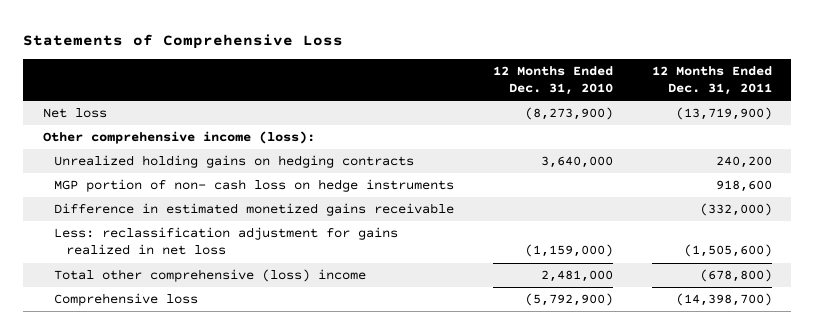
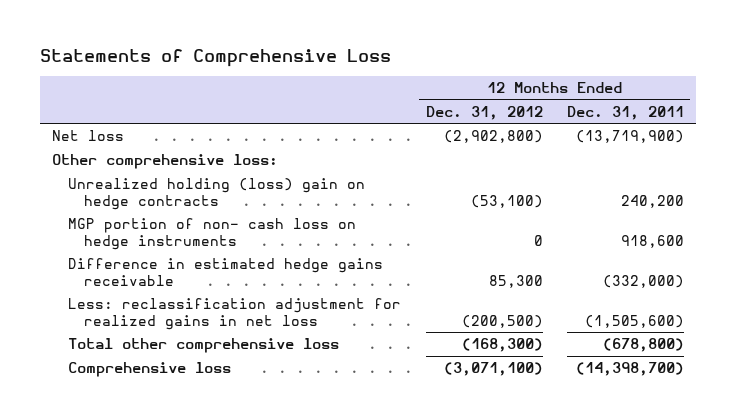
[492,65,613,96] 12 Months Ended Dec. 31, 2010 -> none
none -> [425,106,543,121] Dec. 31, 2012
[42,131,315,145] Other comprehensive income (loss): -> [52,154,279,170] Other comprehensive loss:
[54,155,415,169] Unrealized holding gains on hedging contracts -> [68,178,366,210] Unrealized holding (loss) gain on hedge contracts
[54,203,455,217] Difference in estimated monetized gains receivable -> [68,258,384,286] Difference in estimated hedge gains receivable
[54,227,399,256] Less: reclassification adjustment for gains realized in net loss -> [68,298,402,330] Less: reclassification adjustment for realized gains in net loss
[54,269,367,283] Total other comprehensive (loss) income -> [68,338,340,354] Total other comprehensive loss

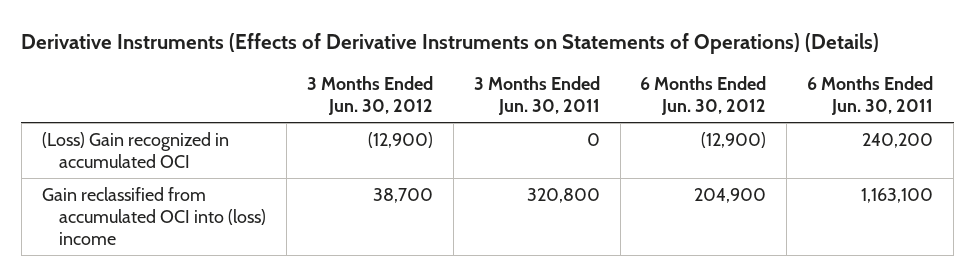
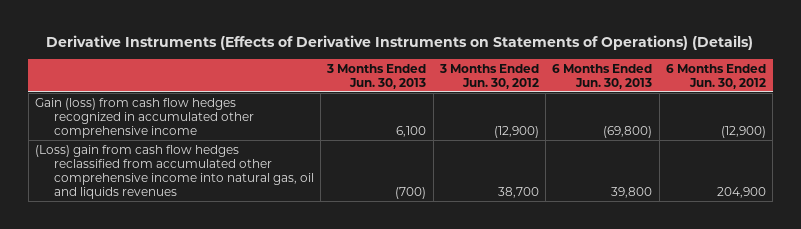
[473,75,600,115] 3 Months Ended Jun. 30, 2011 -> none
[807,75,934,115] 6 Months Ended Jun. 30, 2011 -> none
none -> [326,63,427,89] 3 Months Ended Jun. 30, 2013
none -> [552,63,653,89] 6 Months Ended Jun. 30, 2013
[41,131,229,168] (Loss) Gain recognized in accumulated OCI -> [34,97,254,138] Gain (loss) from cash flow hedges recognized in accumulated other comprehensive income
[41,186,266,245] Gain reclassified from accumulated OCI into (loss) income -> [34,144,314,199] (Loss) gain from cash flow hedges reclassified from accumulated other comprehensive income into natural gas, oil and liquids revenues

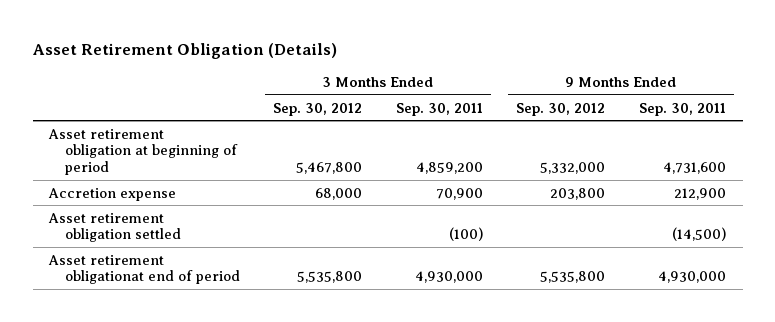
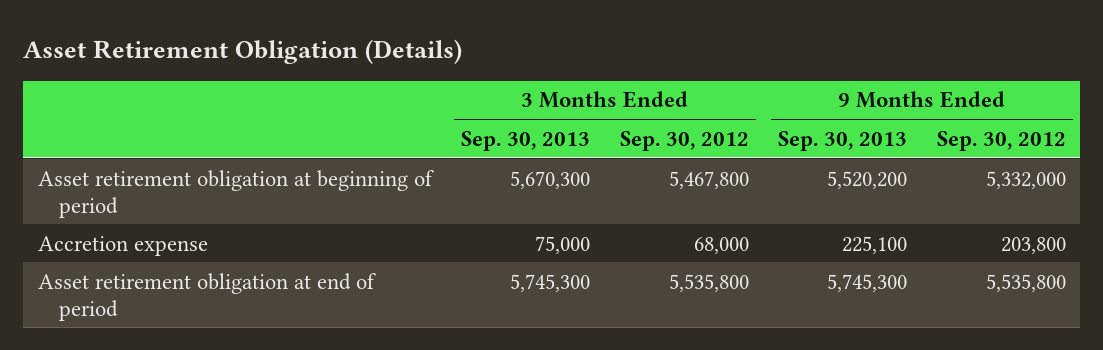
[395,102,483,116] Sep. 30, 2011 -> none
[638,102,726,116] Sep. 30, 2011 -> none
none -> [461,130,591,151] Sep. 30, 2013
none -> [778,130,908,151] Sep. 30, 2013
[48,212,181,243] Asset retirement obligation settled -> none
[48,254,240,285] Asset retirement obligationat end of period -> [37,272,376,321] Asset retirement obligation at end of period

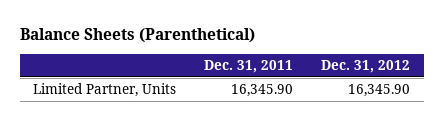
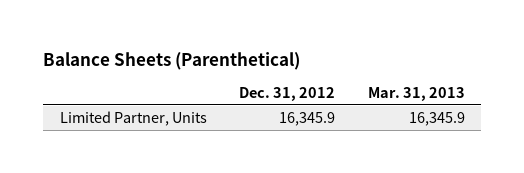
[204,60,294,74] Dec. 31, 2011 -> none
none -> [367,86,465,101] Mar. 31, 2013
[348,84,411,98] 16,345.90 -> [279,112,336,127] 16,345.9

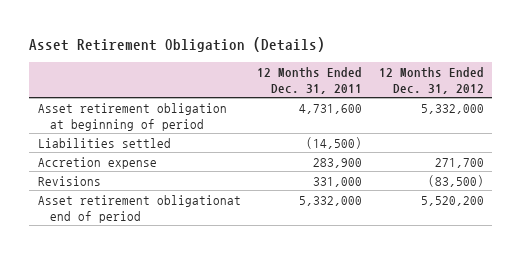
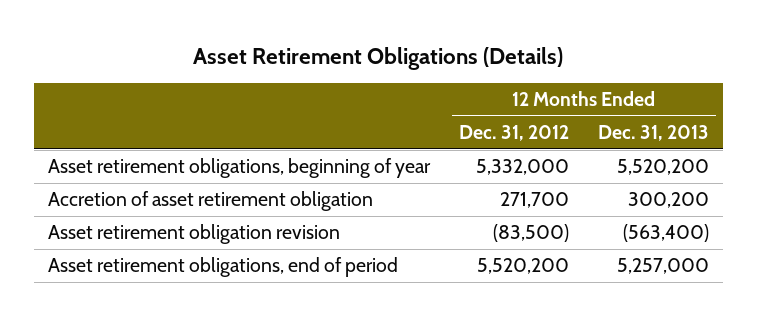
[29,37,326,53] Asset Retirement Obligation (Details) -> [193,46,564,70] Asset Retirement Obligations (Details)
[257,66,363,94] 12 Months Ended Dec. 31, 2011 -> none
none -> [597,125,709,142] Dec. 31, 2013
[37,137,171,148] Liabilities settled -> none
[37,102,227,131] Asset retirement obligation at beginning of period -> [48,158,432,179] Asset retirement obligations, beginning of year
[37,156,157,169] Accretion expense -> [48,191,374,212] Accretion of asset retirement obligation
[37,175,101,186] Revisions -> [48,224,341,245] Asset retirement obligation revision
[37,194,241,223] Asset retirement obligationat end of period -> [48,257,399,278] Asset retirement obligations, end of period

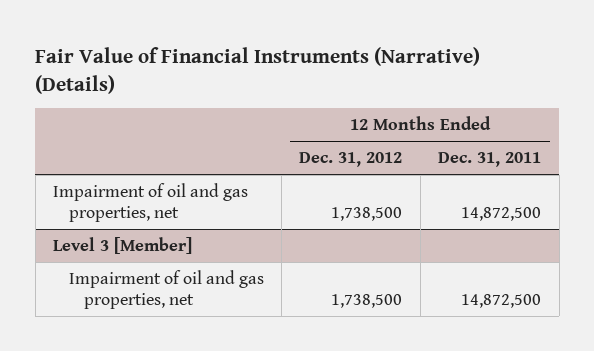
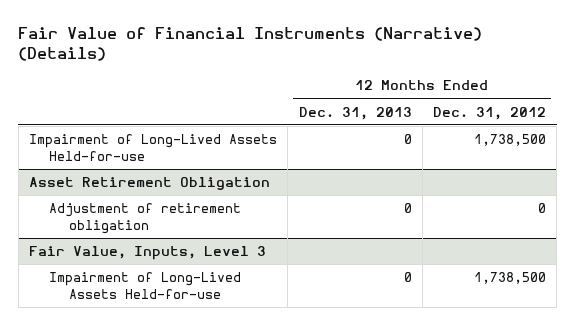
[438,152,542,168] Dec. 31, 2011 -> none
none -> [298,106,412,120] Dec. 31, 2013
[53,237,193,255] Level 3 [Member] -> none
[53,183,249,223] Impairment of oil and gas properties, net -> [29,134,278,162] Impairment of Long-Lived Assets Held-for-use
none -> [29,177,271,191] Asset Retirement Obligation
none -> [49,203,242,235] Adjustment of retirement obligation
none -> [29,246,267,261] Fair Value, Inputs, Level 3
[68,270,264,310] Impairment of oil and gas properties, net -> [49,272,242,300] Impairment of Long-Lived Assets Held-for-use

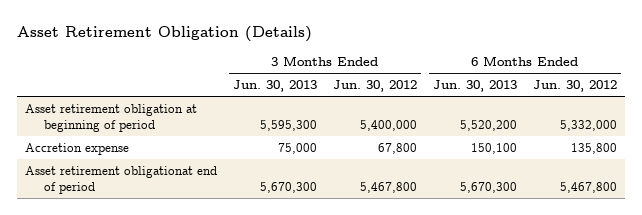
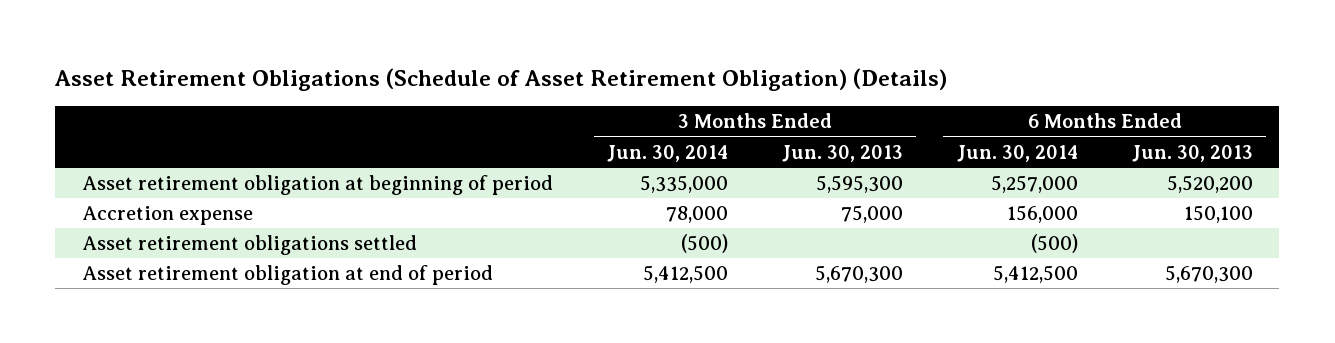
[17,26,313,43] Asset Retirement Obligation (Details) -> [54,68,948,92] Asset Retirement Obligations (Schedule of Asset Retirement Obligation) (Details)
[333,80,418,93] Jun. 30, 2012 -> none
[532,80,617,93] Jun. 30, 2012 -> none
none -> [607,144,729,162] Jun. 30, 2014
none -> [956,144,1078,162] Jun. 30, 2014
none -> [82,235,418,256] Asset retirement obligations settled
[25,165,218,194] Asset retirement obligationat end of period -> [82,265,494,286] Asset retirement obligation at end of period

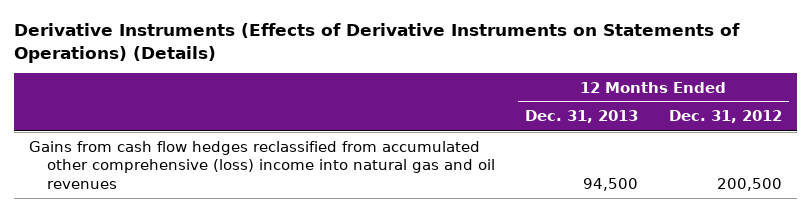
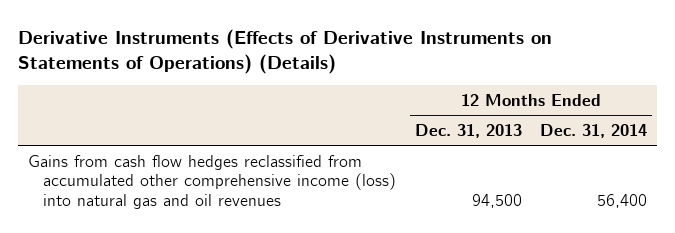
[668,110,782,124] Dec. 31, 2012 -> none
none -> [540,123,648,138] Dec. 31, 2014
[29,140,495,189] Gains from cash flow hedges reclassified from accumulated other comprehensive (loss) income into natural gas and oil revenues -> [27,154,397,209] Gains from cash flow hedges reclassified from accumulated other comprehensive income (loss) into natural gas and oil revenues

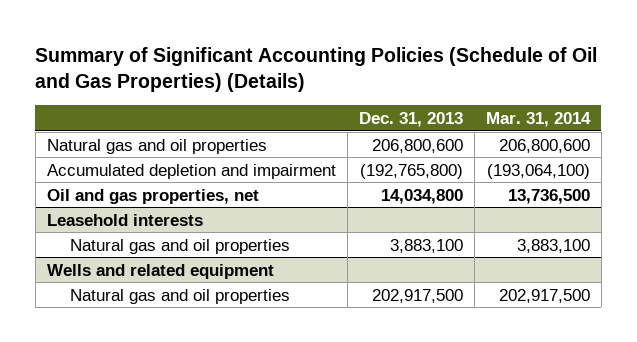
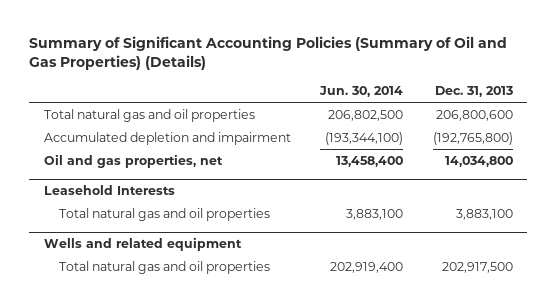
[35,46,598,93] Summary of Significant Accounting Policies (Schedule of Oil and Gas Properties) (Details) -> [29,36,508,71] Summary of Significant Accounting Policies (Summary of Oil and Gas Properties) (Details)
[485,111,591,127] Mar. 31, 2014 -> none
none -> [319,86,404,98] Jun. 30, 2014
[46,138,267,154] Natural gas and oil properties -> [43,108,255,122] Total natural gas and oil properties
[46,213,203,226] Leasehold interests -> [43,184,175,195] Leasehold Interests
[69,238,290,254] Natural gas and oil properties -> [59,207,271,221] Total natural gas and oil properties
[69,288,290,304] Natural gas and oil properties -> [59,260,271,274] Total natural gas and oil properties

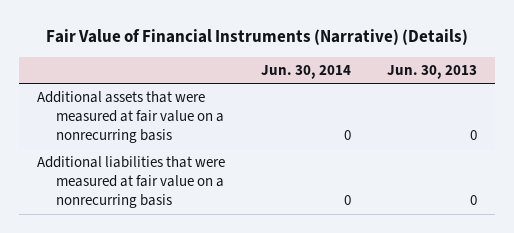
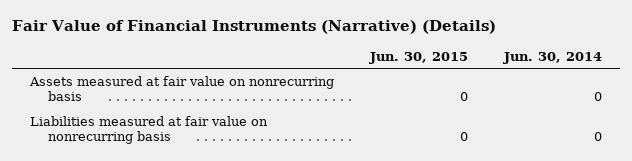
[387,64,478,79] Jun. 30, 2013 -> none
none -> [369,51,469,64] Jun. 30, 2015
[36,91,225,144] Additional assets that were measured at fair value on a nonrecurring basis -> [29,75,335,102] Assets measured at fair value on nonrecurring basis
[36,156,225,209] Additional liabilities that were measured at fair value on a nonrecurring basis -> [30,115,269,145] Liabilities measured at fair value on nonrecurring basis

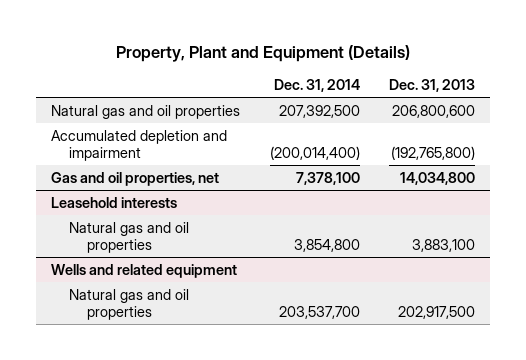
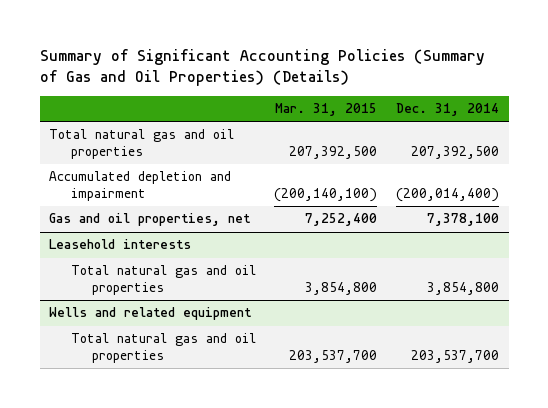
[116,45,411,63] Property, Plant and Equipment (Details) -> [39,48,485,86] Summary of Significant Accounting Policies (Summary of Gas and Oil Properties) (Details)
[389,79,476,93] Dec. 31, 2013 -> none
none -> [275,103,378,117] Mar. 31, 2015
[50,104,240,119] Natural gas and oil properties -> [49,129,235,159] Total natural gas and oil properties
[69,221,190,254] Natural gas and oil properties -> [70,265,256,295] Total natural gas and oil properties
[69,288,190,321] Natural gas and oil properties -> [70,333,256,363] Total natural gas and oil properties

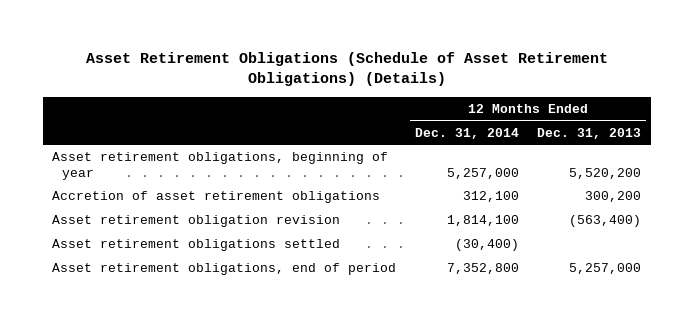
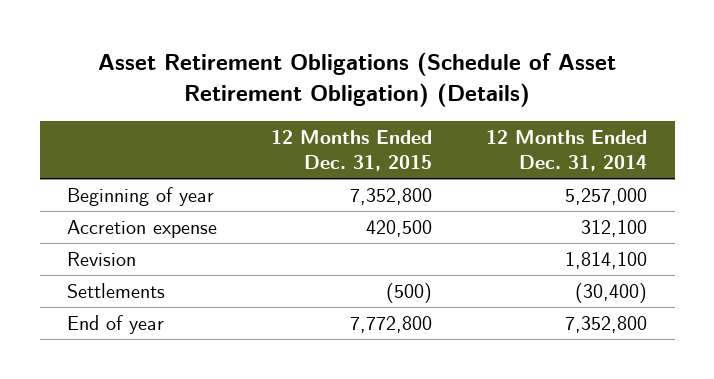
[85,52,608,87] Asset Retirement Obligations (Schedule of Asset Retirement Obligations) (Details) -> [98,52,617,108] Asset Retirement Obligations (Schedule of Asset Retirement Obligation) (Details)
[537,127,642,139] Dec. 31, 2013 -> none
none -> [271,129,433,171] 12 Months Ended Dec. 31, 2015
[52,152,389,180] Asset retirement obligations, beginning of year -> [66,187,214,207] Beginning of year
[52,191,381,204] Accretion of asset retirement obligations -> [66,220,217,239] Accretion expense
[52,215,341,228] Asset retirement obligation revision -> [66,252,136,267] Revision
[52,239,341,252] Asset retirement obligations settled -> [66,283,165,299] Settlements
[52,263,397,276] Asset retirement obligations, end of period -> [66,315,164,335] End of year

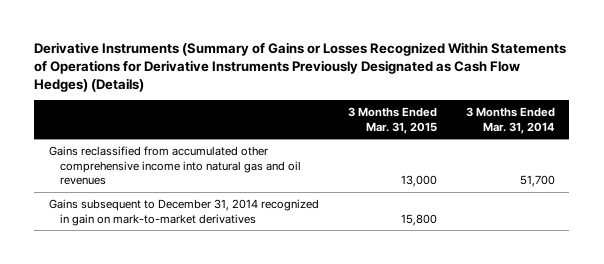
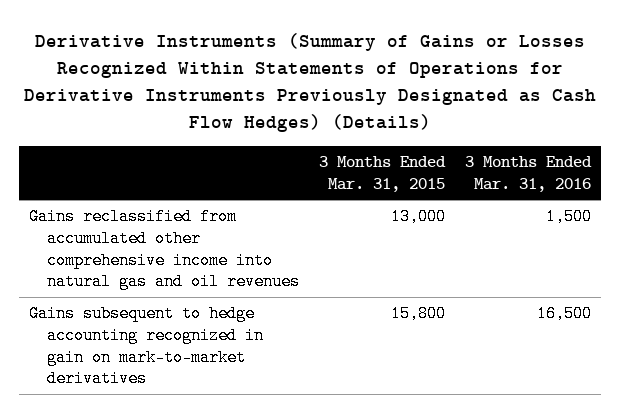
[465,107,555,134] 3 Months Ended Mar. 31, 2014 -> none
none -> [464,155,592,192] 3 Months Ended Mar. 31, 2016
[48,198,319,226] Gains subsequent to December 31, 2014 recognized in gain on mark-to-market derivatives -> [29,305,264,388] Gains subsequent to hedge accounting recognized in gain on mark-to-market derivatives

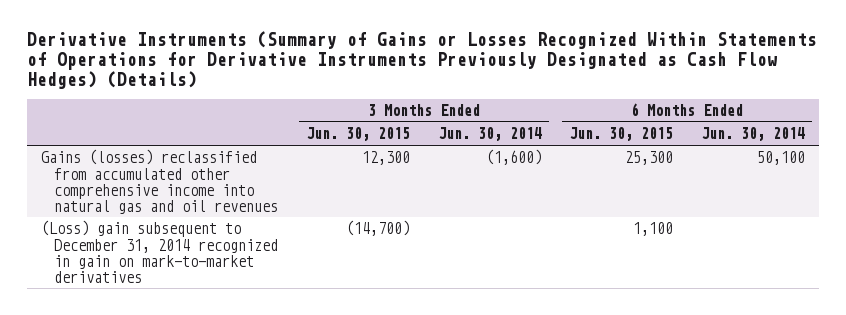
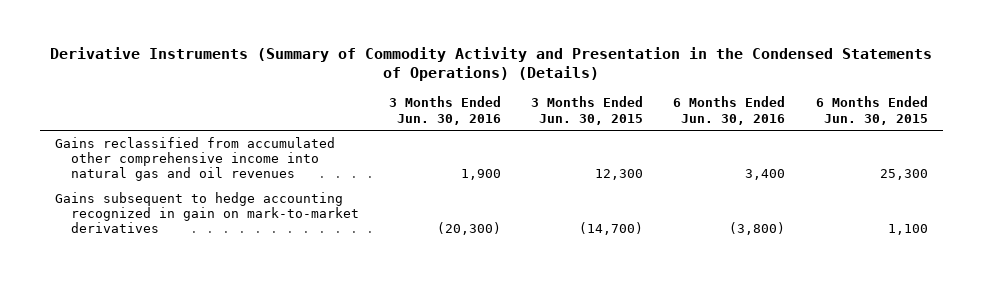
[26,31,817,89] Derivative Instruments (Summary of Gains or Losses Recognized Within Statements of Operations for Derivative Instruments Previously Designated as Cash Flow Hedges) (Details) -> [50,46,933,82] Derivative Instruments (Summary of Commodity Activity and Presentation in the Condensed Statements of Operations) (Details)
[437,127,542,142] Jun. 30, 2014 -> none
[701,127,806,142] Jun. 30, 2014 -> none
none -> [388,96,501,125] 3 Months Ended Jun. 30, 2016
none -> [673,96,786,125] 6 Months Ended Jun. 30, 2016
[40,149,279,214] Gains (losses) reclassified from accumulated other comprehensive income into natural gas and oil revenues -> [54,136,335,181] Gains reclassified from accumulated other comprehensive income into natural gas and oil revenues
[40,220,279,283] (Loss) gain subsequent to December 31, 2014 recognized in gain on mark-to-market derivatives -> [54,191,359,233] Gains subsequent to hedge accounting recognized in gain on mark-to-market derivatives

